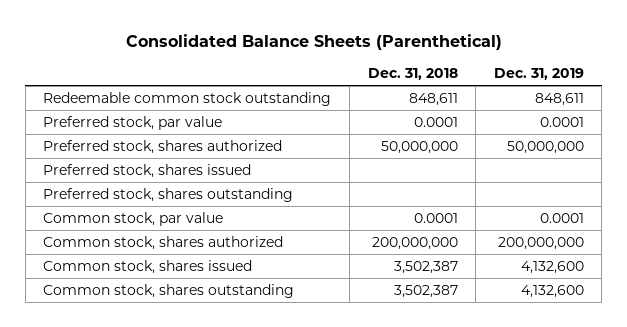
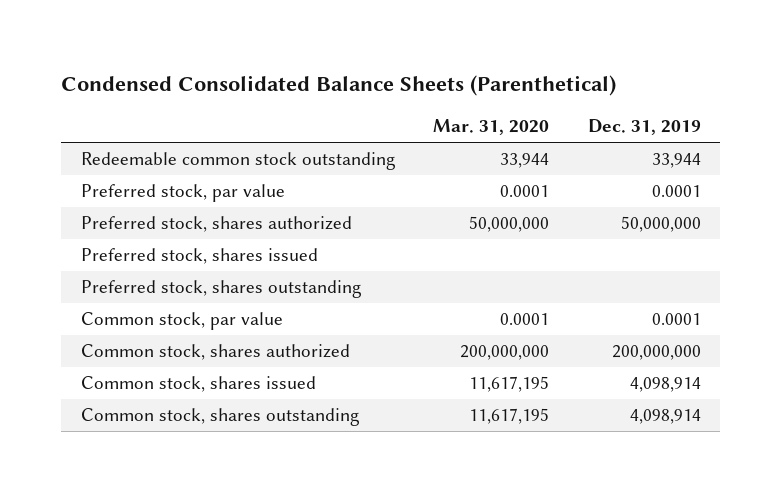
[125,34,502,51] Consolidated Balance Sheets (Parenthetical) -> [61,75,617,97] Condensed Consolidated Balance Sheets (Parenthetical)
[367,68,458,81] Dec. 31, 2018 -> none
none -> [433,119,550,136] Mar. 31, 2020
[534,93,584,107] 848,611 -> [651,153,701,169] 33,944
[520,261,584,275] 4,132,600 -> [629,377,701,393] 4,098,914
[520,285,584,299] 4,132,600 -> [629,409,701,425] 4,098,914

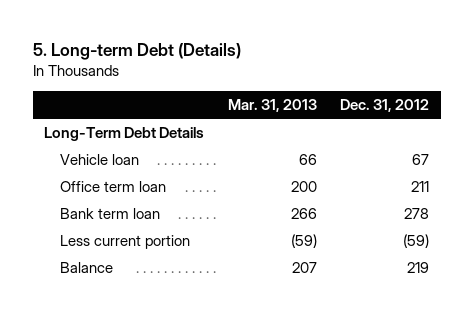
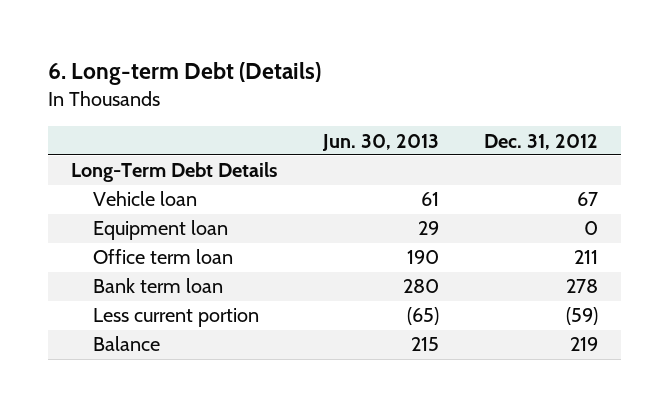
[32,42,241,60] 5. Long-term Debt (Details) -> [48,62,322,86] 6. Long-term Debt (Details)
[227,98,317,112] Mar. 31, 2013 -> none
none -> [321,133,439,151] Jun. 30, 2013
none -> [92,220,228,241] Equipment loan

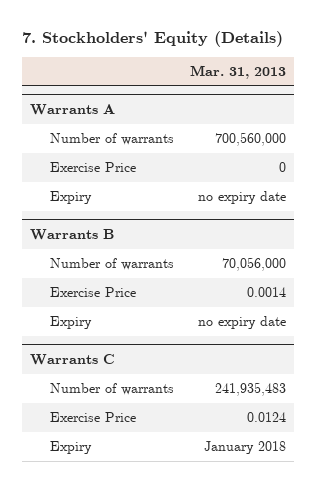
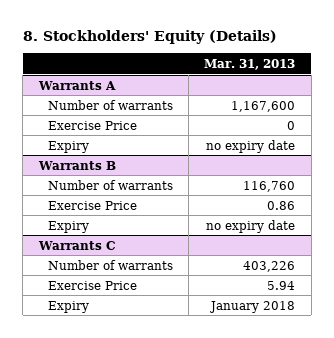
[21,31,283,48] 7. Stockholders' Equity (Details) -> [22,30,277,45] 8. Stockholders' Equity (Details)
[215,132,287,147] 700,560,000 -> [231,100,296,112] 1,167,600
[222,257,287,272] 70,056,000 -> [243,180,296,192] 116,760
[247,287,287,298] 0.0014 -> [267,200,296,210] 0.86
[215,382,287,397] 241,935,483 -> [243,260,296,272] 403,226
[247,412,287,423] 0.0124 -> [267,280,296,290] 5.94

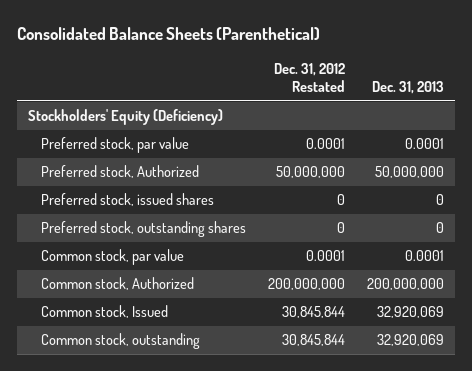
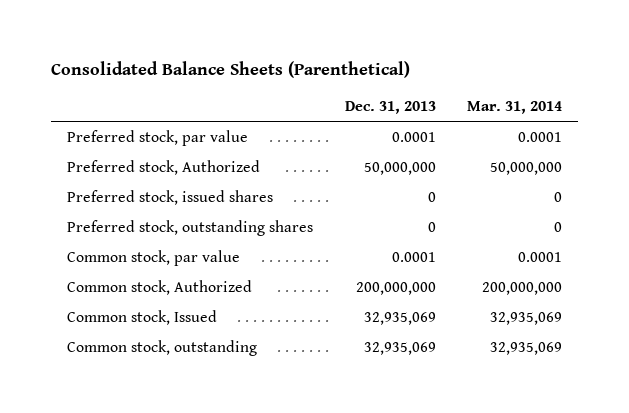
[273,62,345,92] Dec. 31, 2012 Restated -> none
none -> [467,101,563,115] Mar. 31, 2014
[28,109,224,126] Stockholders' Equity (Deficiency) -> none
[376,306,444,319] 32,920,069 -> [363,312,436,326] 32,935,069
[376,334,444,347] 32,920,069 -> [363,342,436,356] 32,935,069

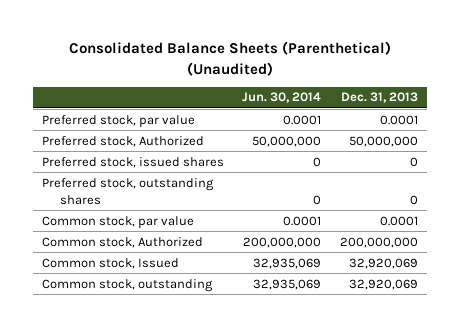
[51,61,411,79] Consolidated Balance Sheets (Parenthetical) -> [68,41,391,76] Consolidated Balance Sheets (Parenthetical) (Unaudited)
[467,101,563,115] Mar. 31, 2014 -> none
none -> [242,92,322,104] Jun. 30, 2014
[363,312,436,326] 32,935,069 -> [348,257,418,269] 32,920,069
[363,342,436,356] 32,935,069 -> [348,278,418,290] 32,920,069

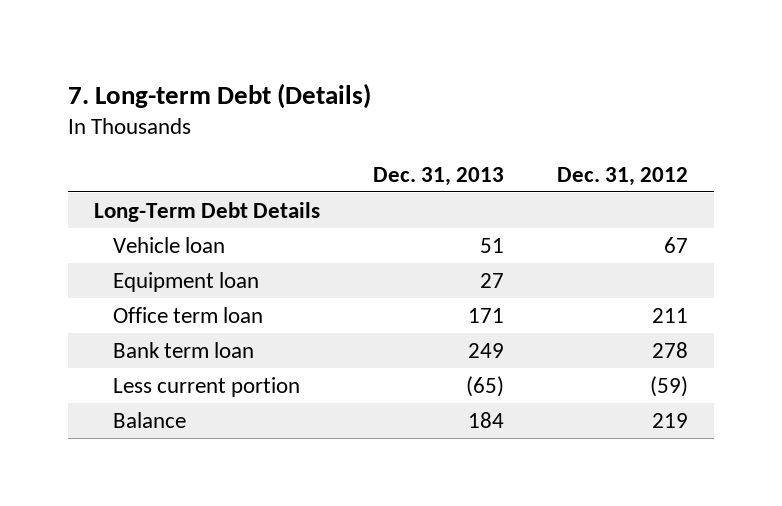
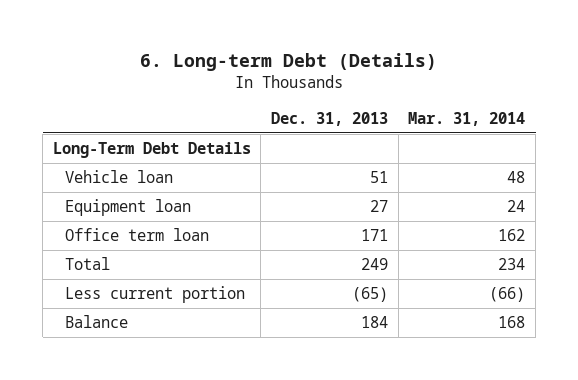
[67,82,371,109] 7. Long-term Debt (Details) -> [140,52,438,71] 6. Long-term Debt (Details)
[556,167,688,187] Dec. 31, 2012 -> none
none -> [408,111,526,126] Mar. 31, 2014
[113,341,255,358] Bank term loan -> [64,257,110,271] Total

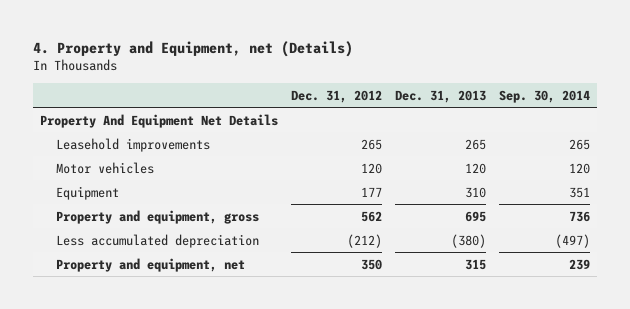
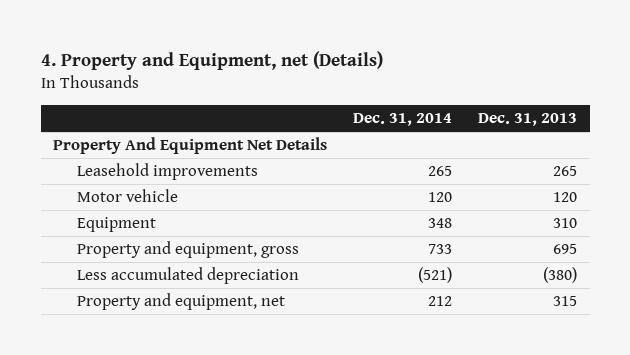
[290,89,382,103] Dec. 31, 2012 -> none
[499,89,591,103] Sep. 30, 2014 -> none
none -> [353,113,453,127] Dec. 31, 2014
[56,161,155,174] Motor vehicles -> [76,189,178,203] Motor vehicle

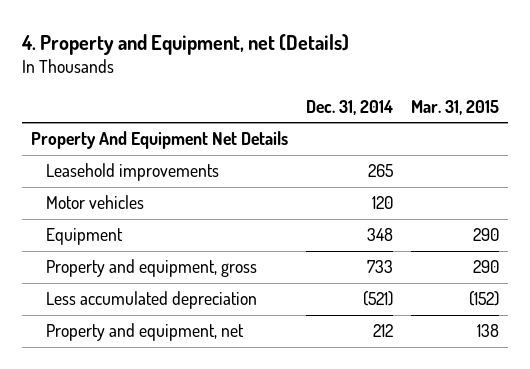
[477,113,577,127] Dec. 31, 2013 -> none
none -> [410,100,499,116] Mar. 31, 2015
[76,189,178,203] Motor vehicle -> [45,195,144,210] Motor vehicles

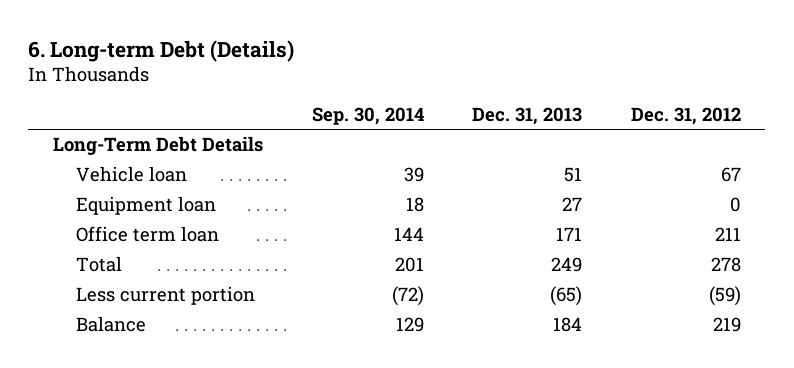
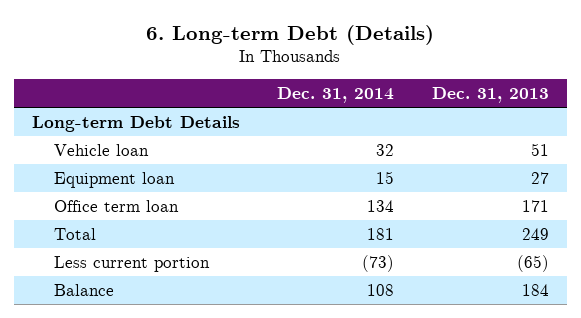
[311,107,424,126] Sep. 30, 2014 -> none
[631,107,742,126] Dec. 31, 2012 -> none
none -> [277,87,395,104] Dec. 31, 2014
[52,136,263,156] Long-Term Debt Details -> [32,115,241,132] Long-term Debt Details

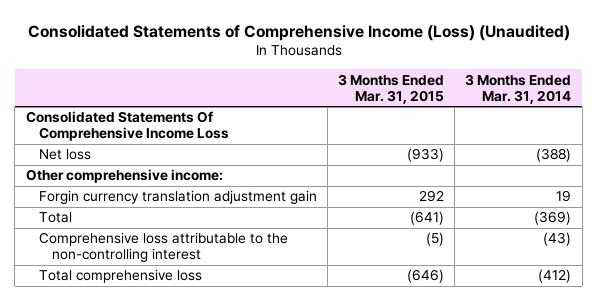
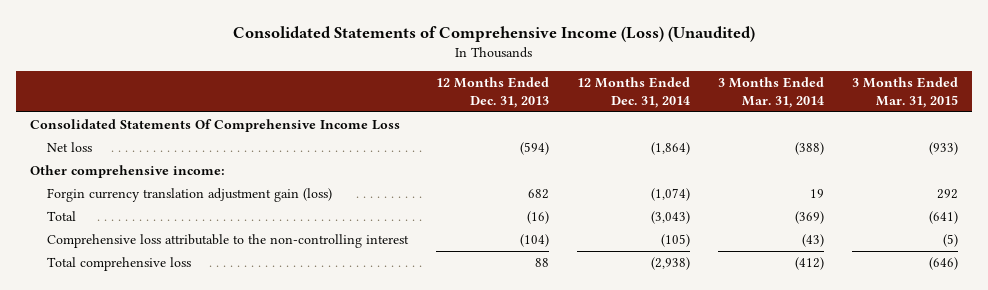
none -> [436,76,550,109] 12 Months Ended Dec. 31, 2013
none -> [577,76,691,109] 12 Months Ended Dec. 31, 2014
[38,190,317,205] Forgin currency translation adjustment gain -> [47,187,333,202] Forgin currency translation adjustment gain (loss)

